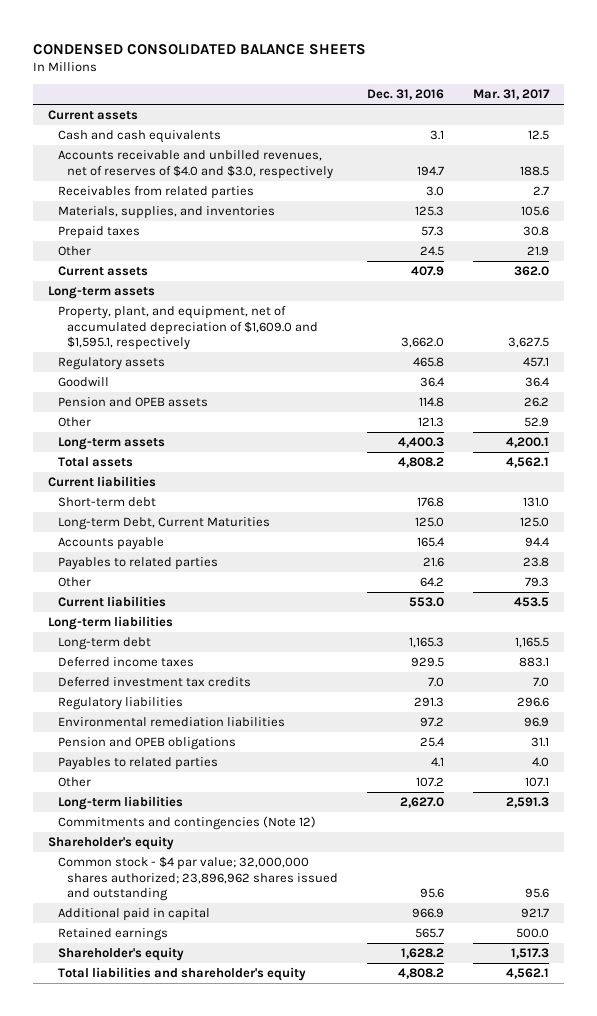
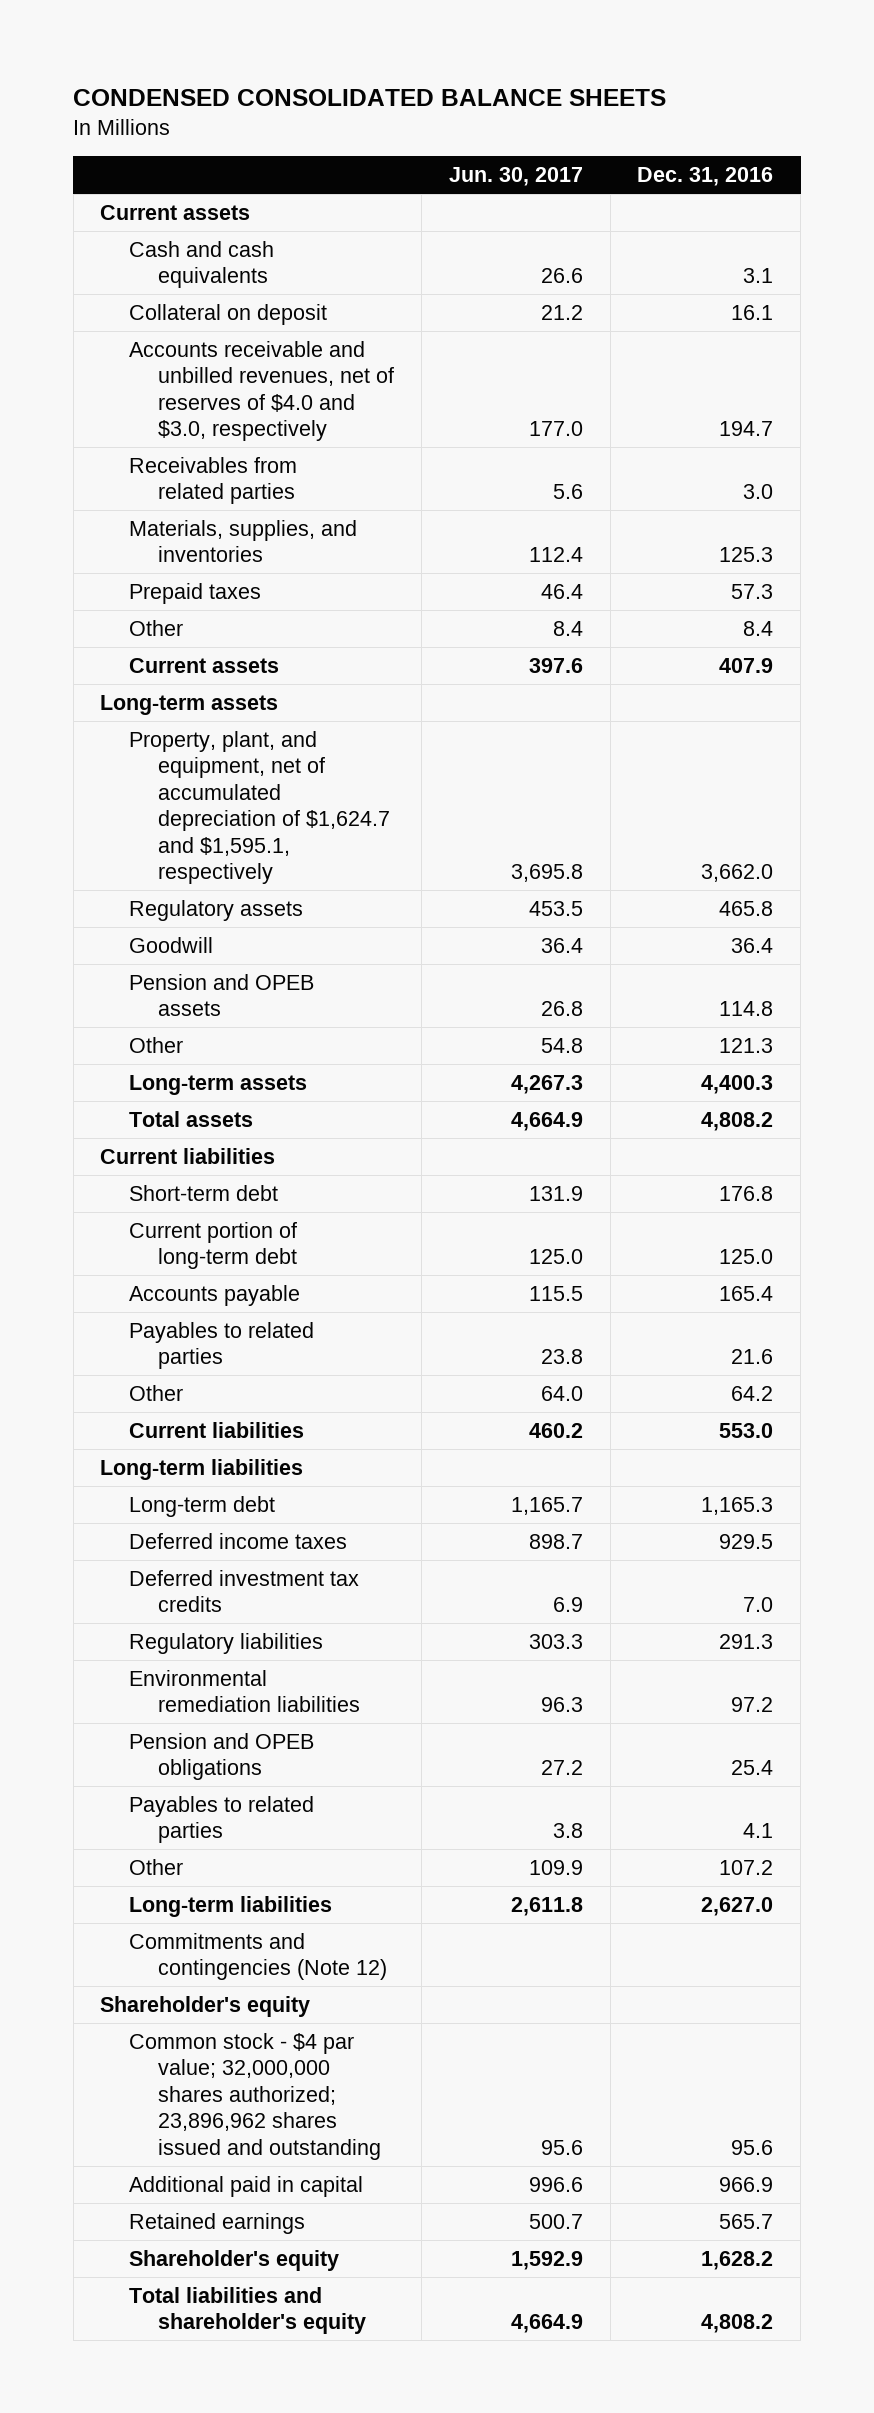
[473,89,551,101] Mar. 31, 2017 -> none
none -> [448,167,583,187] Jun. 30, 2017
none -> [129,303,328,325] Collateral on deposit
[420,246,445,257] 24.5 -> [743,620,774,636] 8.4
[57,306,319,351] Property, plant, and equipment, net of accumulated depreciation of $1,609.0 and $1,595.1, respectively -> [129,730,391,885] Property, plant, and equipment, net of accumulated depreciation of $1,624.7 and $1,595.1, respectively
[57,517,270,531] Long-term Debt, Current Maturities -> [129,1221,298,1270] Current portion of long-term debt

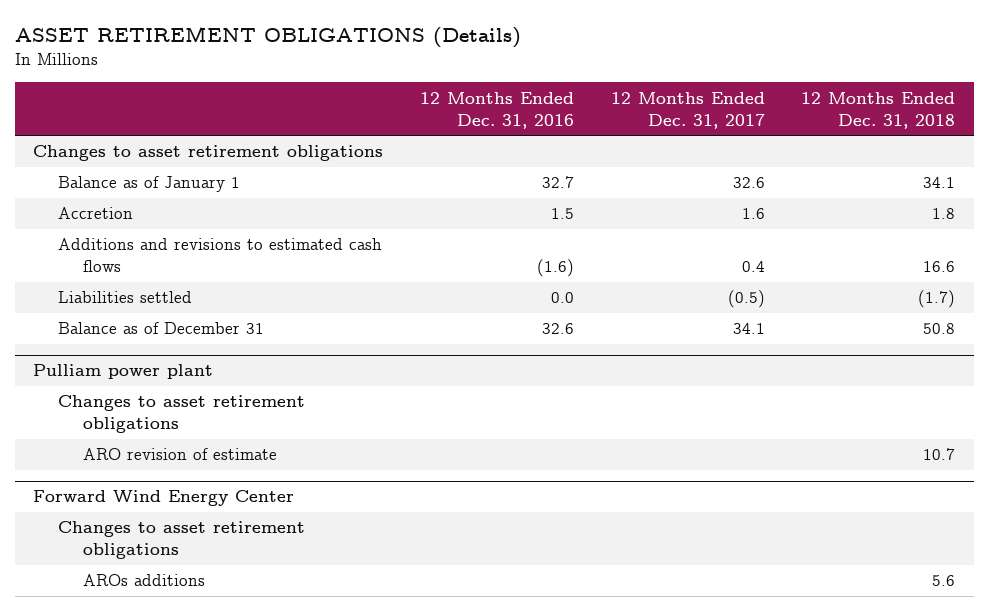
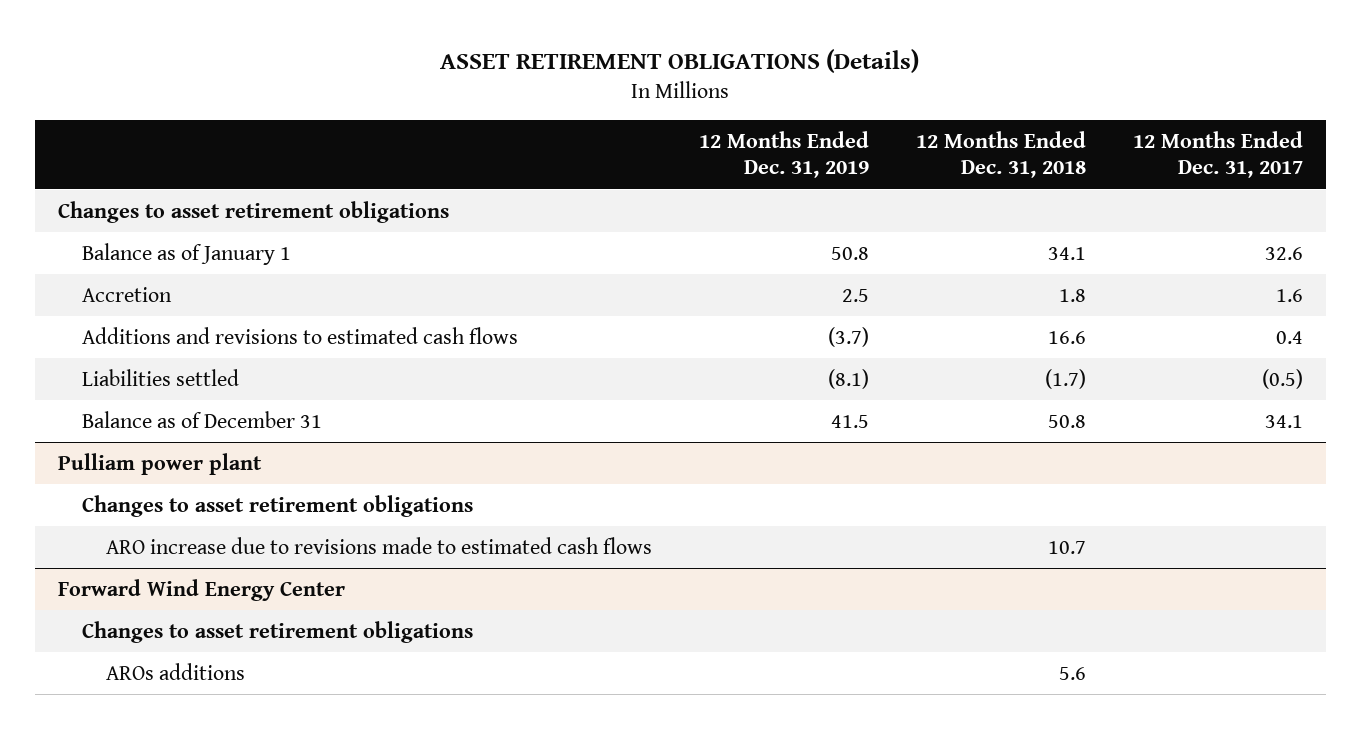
[419,91,574,129] 12 Months Ended Dec. 31, 2016 -> none
none -> [699,130,870,179] 12 Months Ended Dec. 31, 2019
[83,448,278,461] ARO revision of estimate -> [106,536,653,554] ARO increase due to revisions made to estimated cash flows

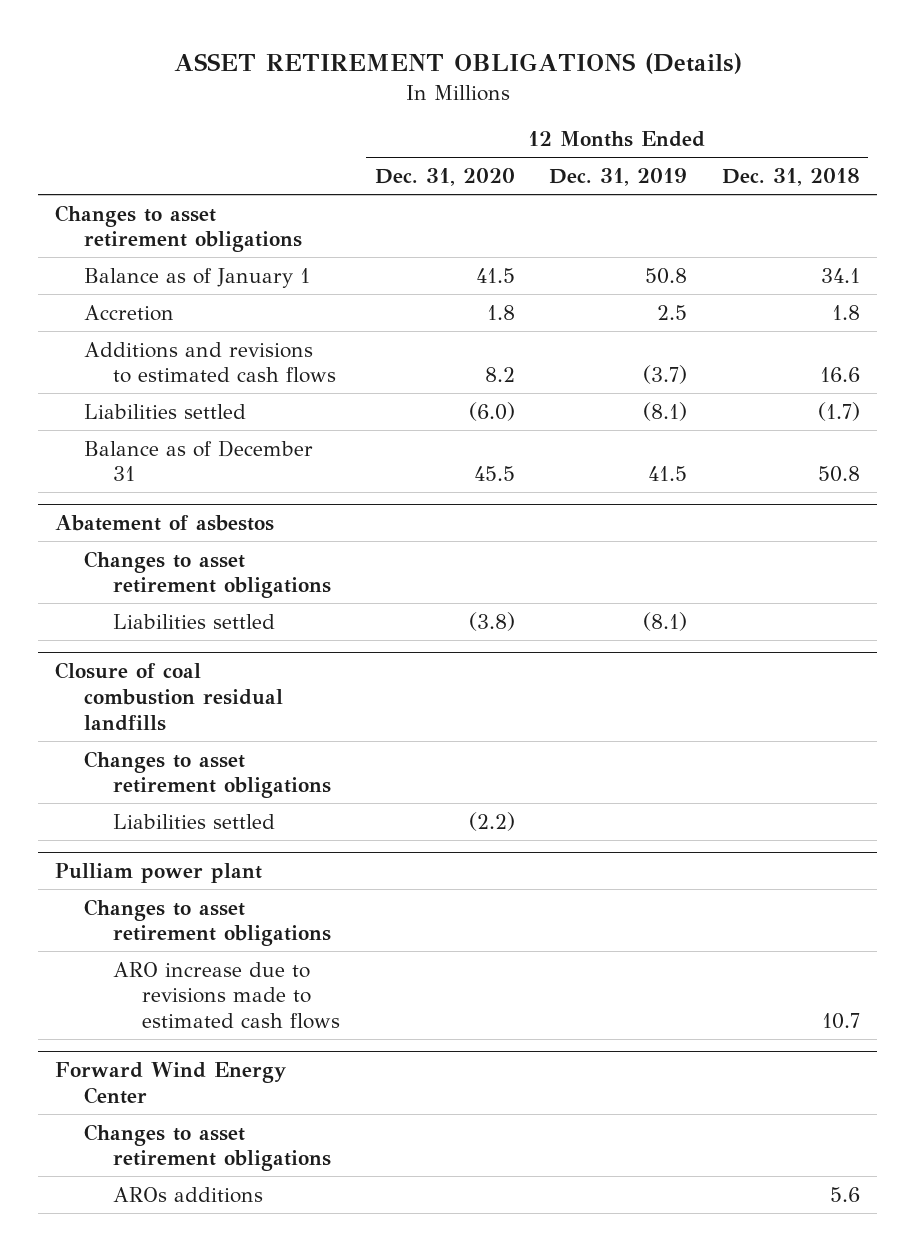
[1132,130,1303,179] 12 Months Ended Dec. 31, 2017 -> none
none -> [374,167,515,186] Dec. 31, 2020
none -> [55,515,275,532] Abatement of asbestos
none -> [84,550,332,599] Changes to asset retirement obligations
none -> [113,613,276,629] Liabilities settled
none -> [55,662,284,731] Closure of coal combustion residual landfills
none -> [84,750,332,799] Changes to asset retirement obligations
none -> [113,813,276,829] Liabilities settled

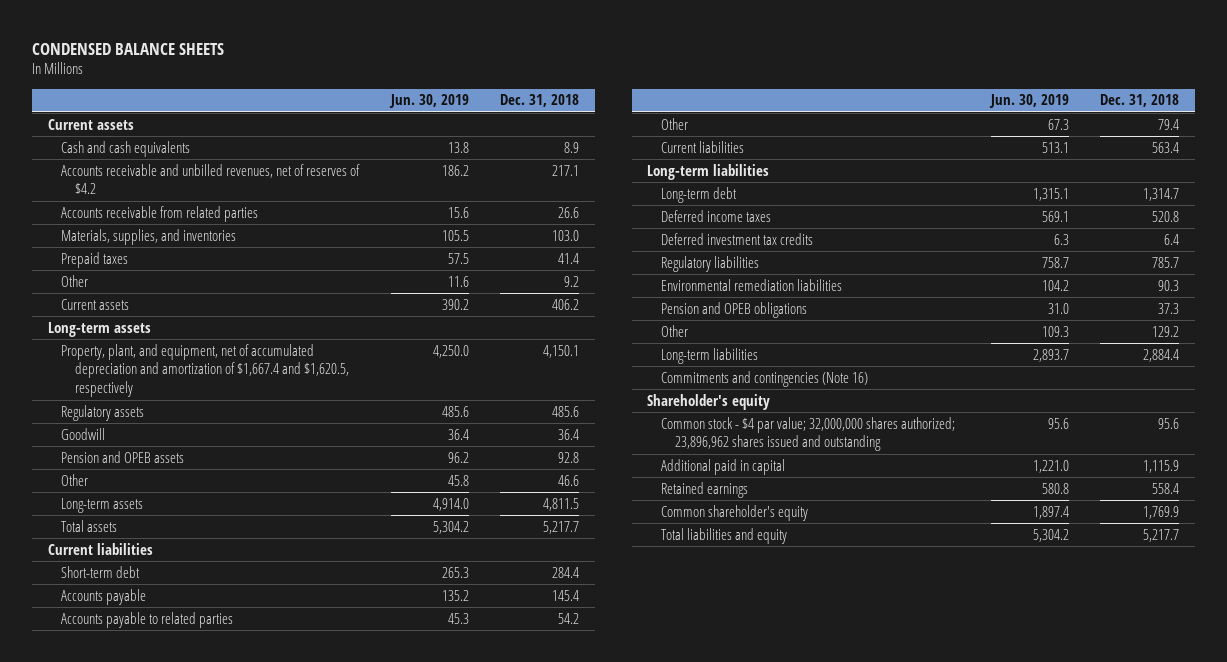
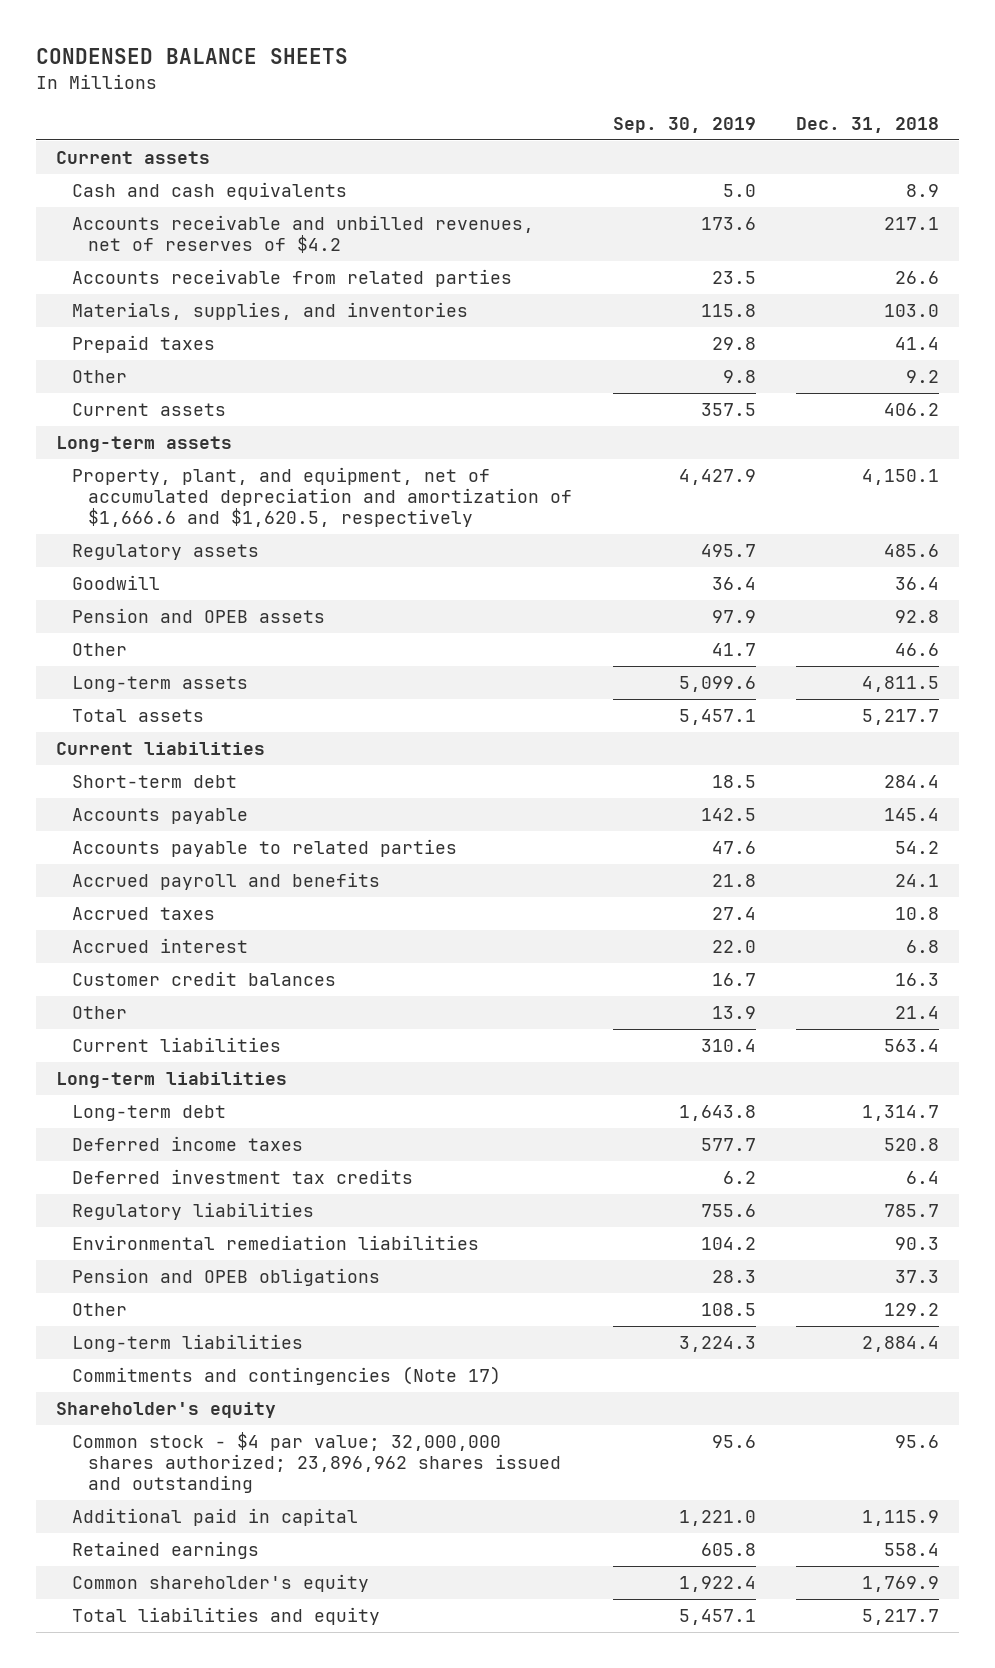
[388,94,469,109] Jun. 30, 2019 -> none
none -> [612,117,756,134] Sep. 30, 2019
[61,343,350,398] Property, plant, and equipment, net of accumulated depreciation and amortization of $1,667.4 and $1,620.5, respectively -> [72,467,573,528] Property, plant, and equipment, net of accumulated depreciation and amortization of $1,666.6 and $1,620.5, respectively
none -> [72,872,381,891] Accrued payroll and benefits
none -> [72,907,216,921] Accrued taxes
none -> [72,938,249,954] Accrued interest
none -> [72,971,337,987] Customer credit balances
[1158,118,1180,130] 79.4 -> [895,1006,940,1020] 21.4
[661,370,869,387] Commitments and contingencies (Note 16) -> [72,1366,502,1386] Commitments and contingencies (Note 17)

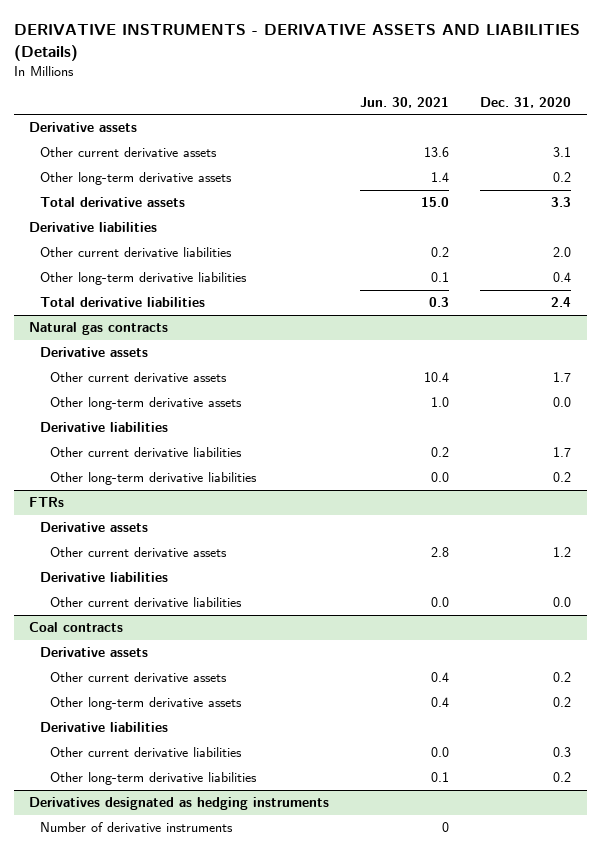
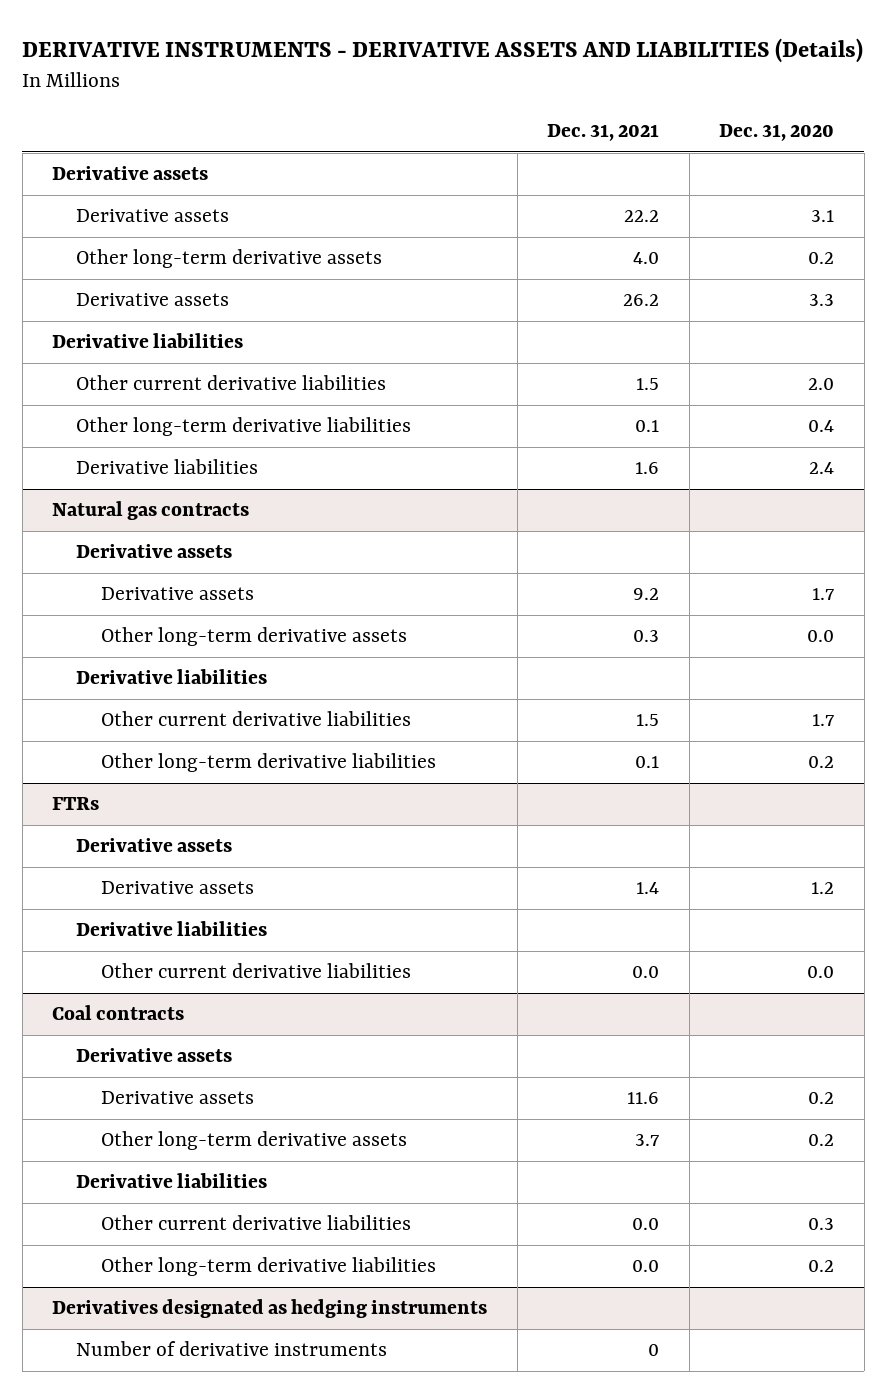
[360,96,450,108] Jun. 30, 2021 -> none
none -> [547,124,660,142] Dec. 31, 2021
[39,147,217,158] Other current derivative assets -> [76,209,230,223] Derivative assets
[39,197,185,208] Total derivative assets -> [76,293,230,307] Derivative assets
[39,297,205,308] Total derivative liabilities -> [76,459,259,475] Derivative liabilities
[50,372,228,383] Other current derivative assets -> [100,587,254,601] Derivative assets
[50,547,228,558] Other current derivative assets -> [100,881,254,895] Derivative assets
[50,672,228,683] Other current derivative assets -> [100,1091,254,1105] Derivative assets

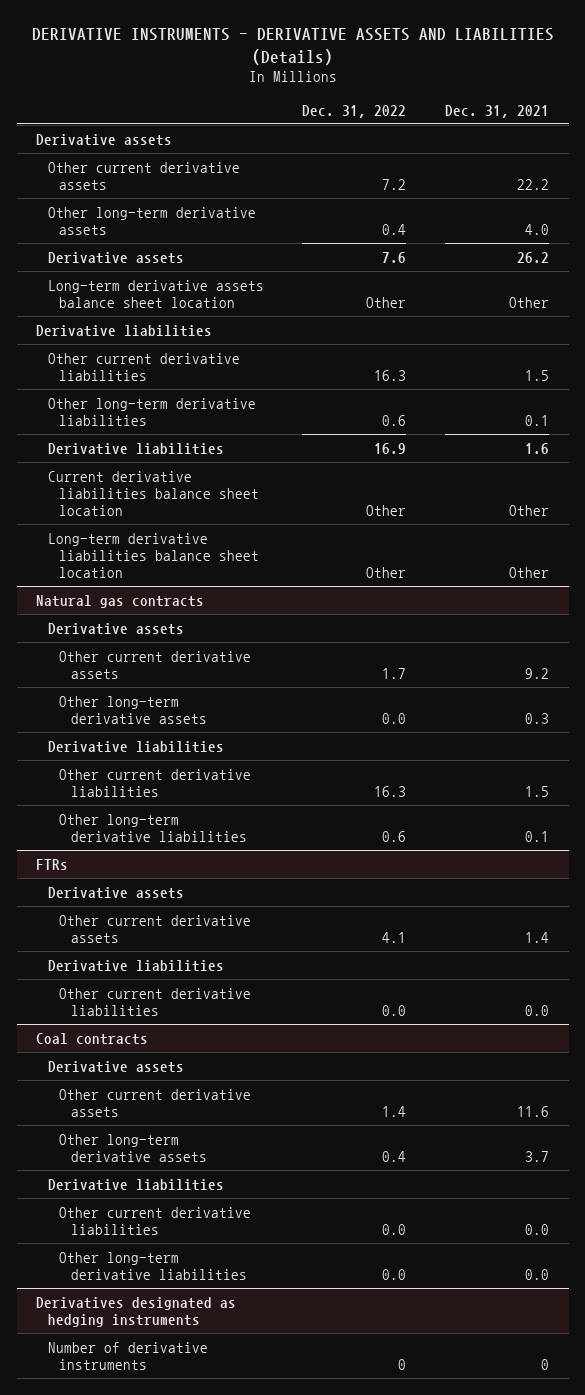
[719,124,835,142] Dec. 31, 2020 -> none
none -> [302,104,407,118] Dec. 31, 2022
[76,209,230,223] Derivative assets -> [47,161,240,190] Other current derivative assets
none -> [47,279,264,308] Long-term derivative assets balance sheet location
none -> [47,470,260,516] Current derivative liabilities balance sheet location
none -> [47,532,260,578] Long-term derivative liabilities balance sheet location
[100,587,254,601] Derivative assets -> [59,650,252,679] Other current derivative assets
[100,881,254,895] Derivative assets -> [59,914,252,943] Other current derivative assets
[100,1091,254,1105] Derivative assets -> [59,1088,252,1117] Other current derivative assets

